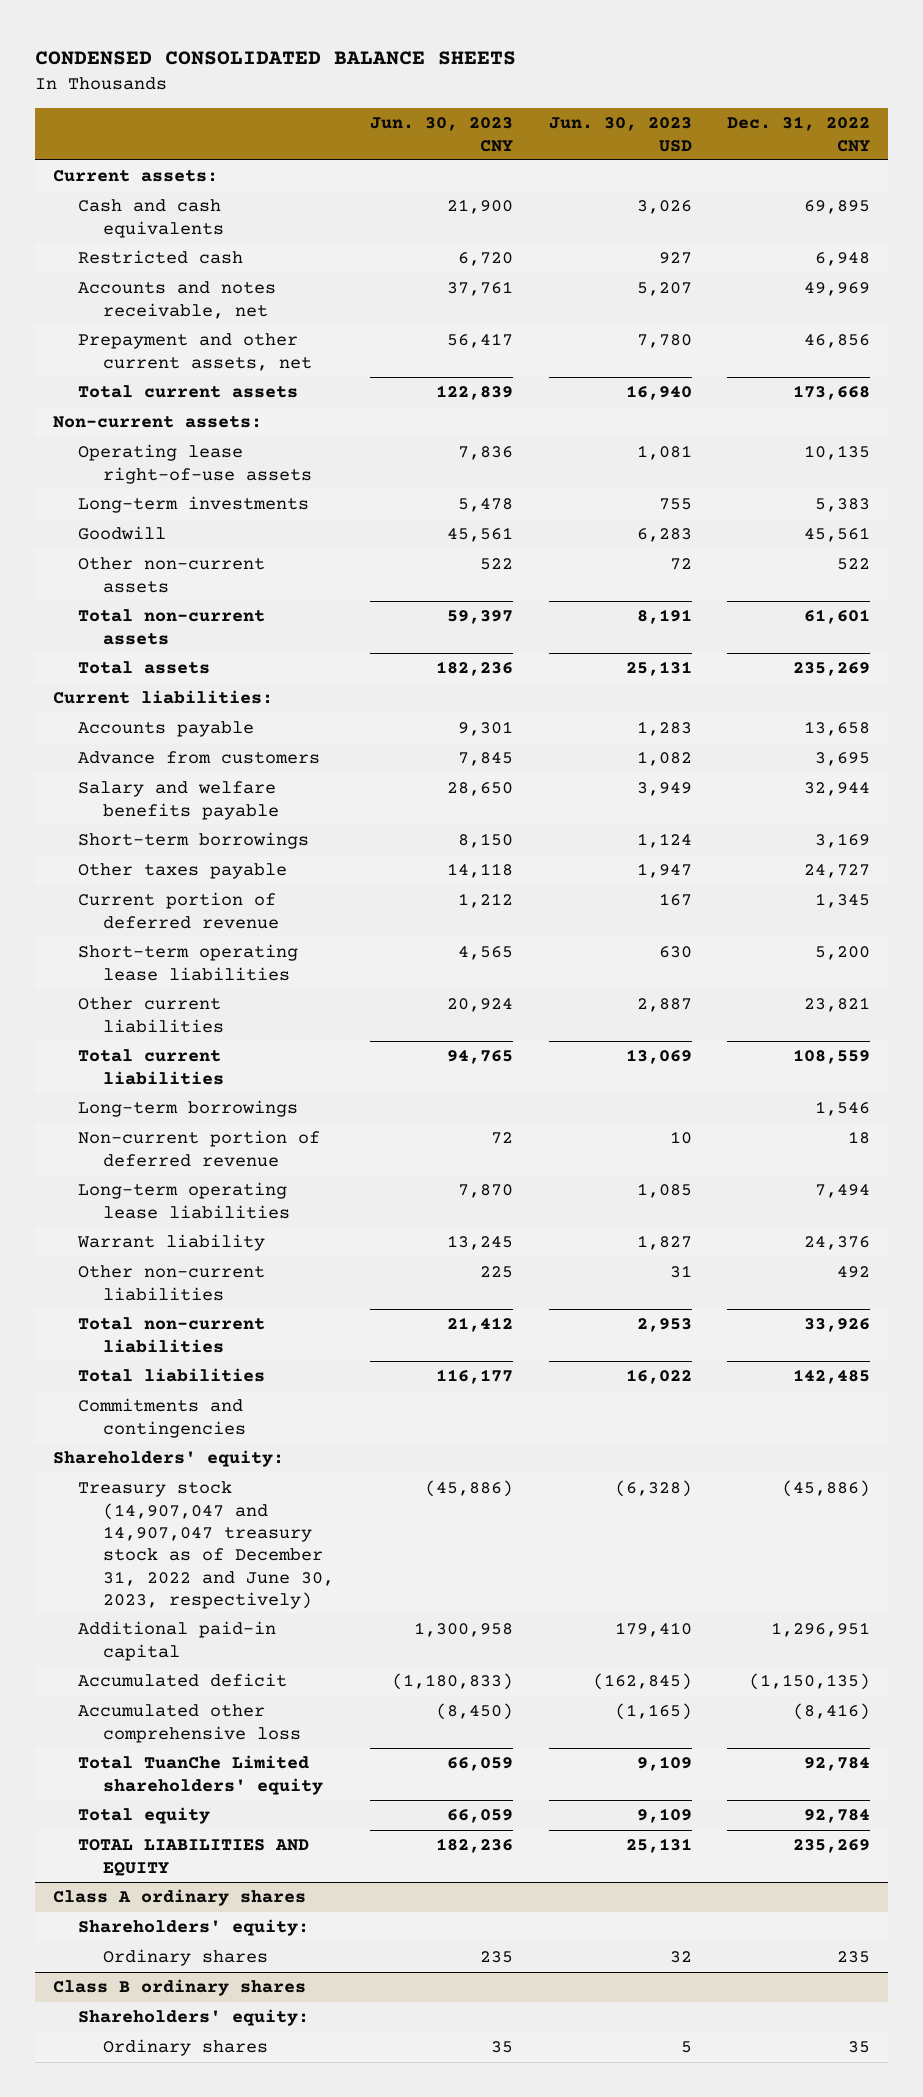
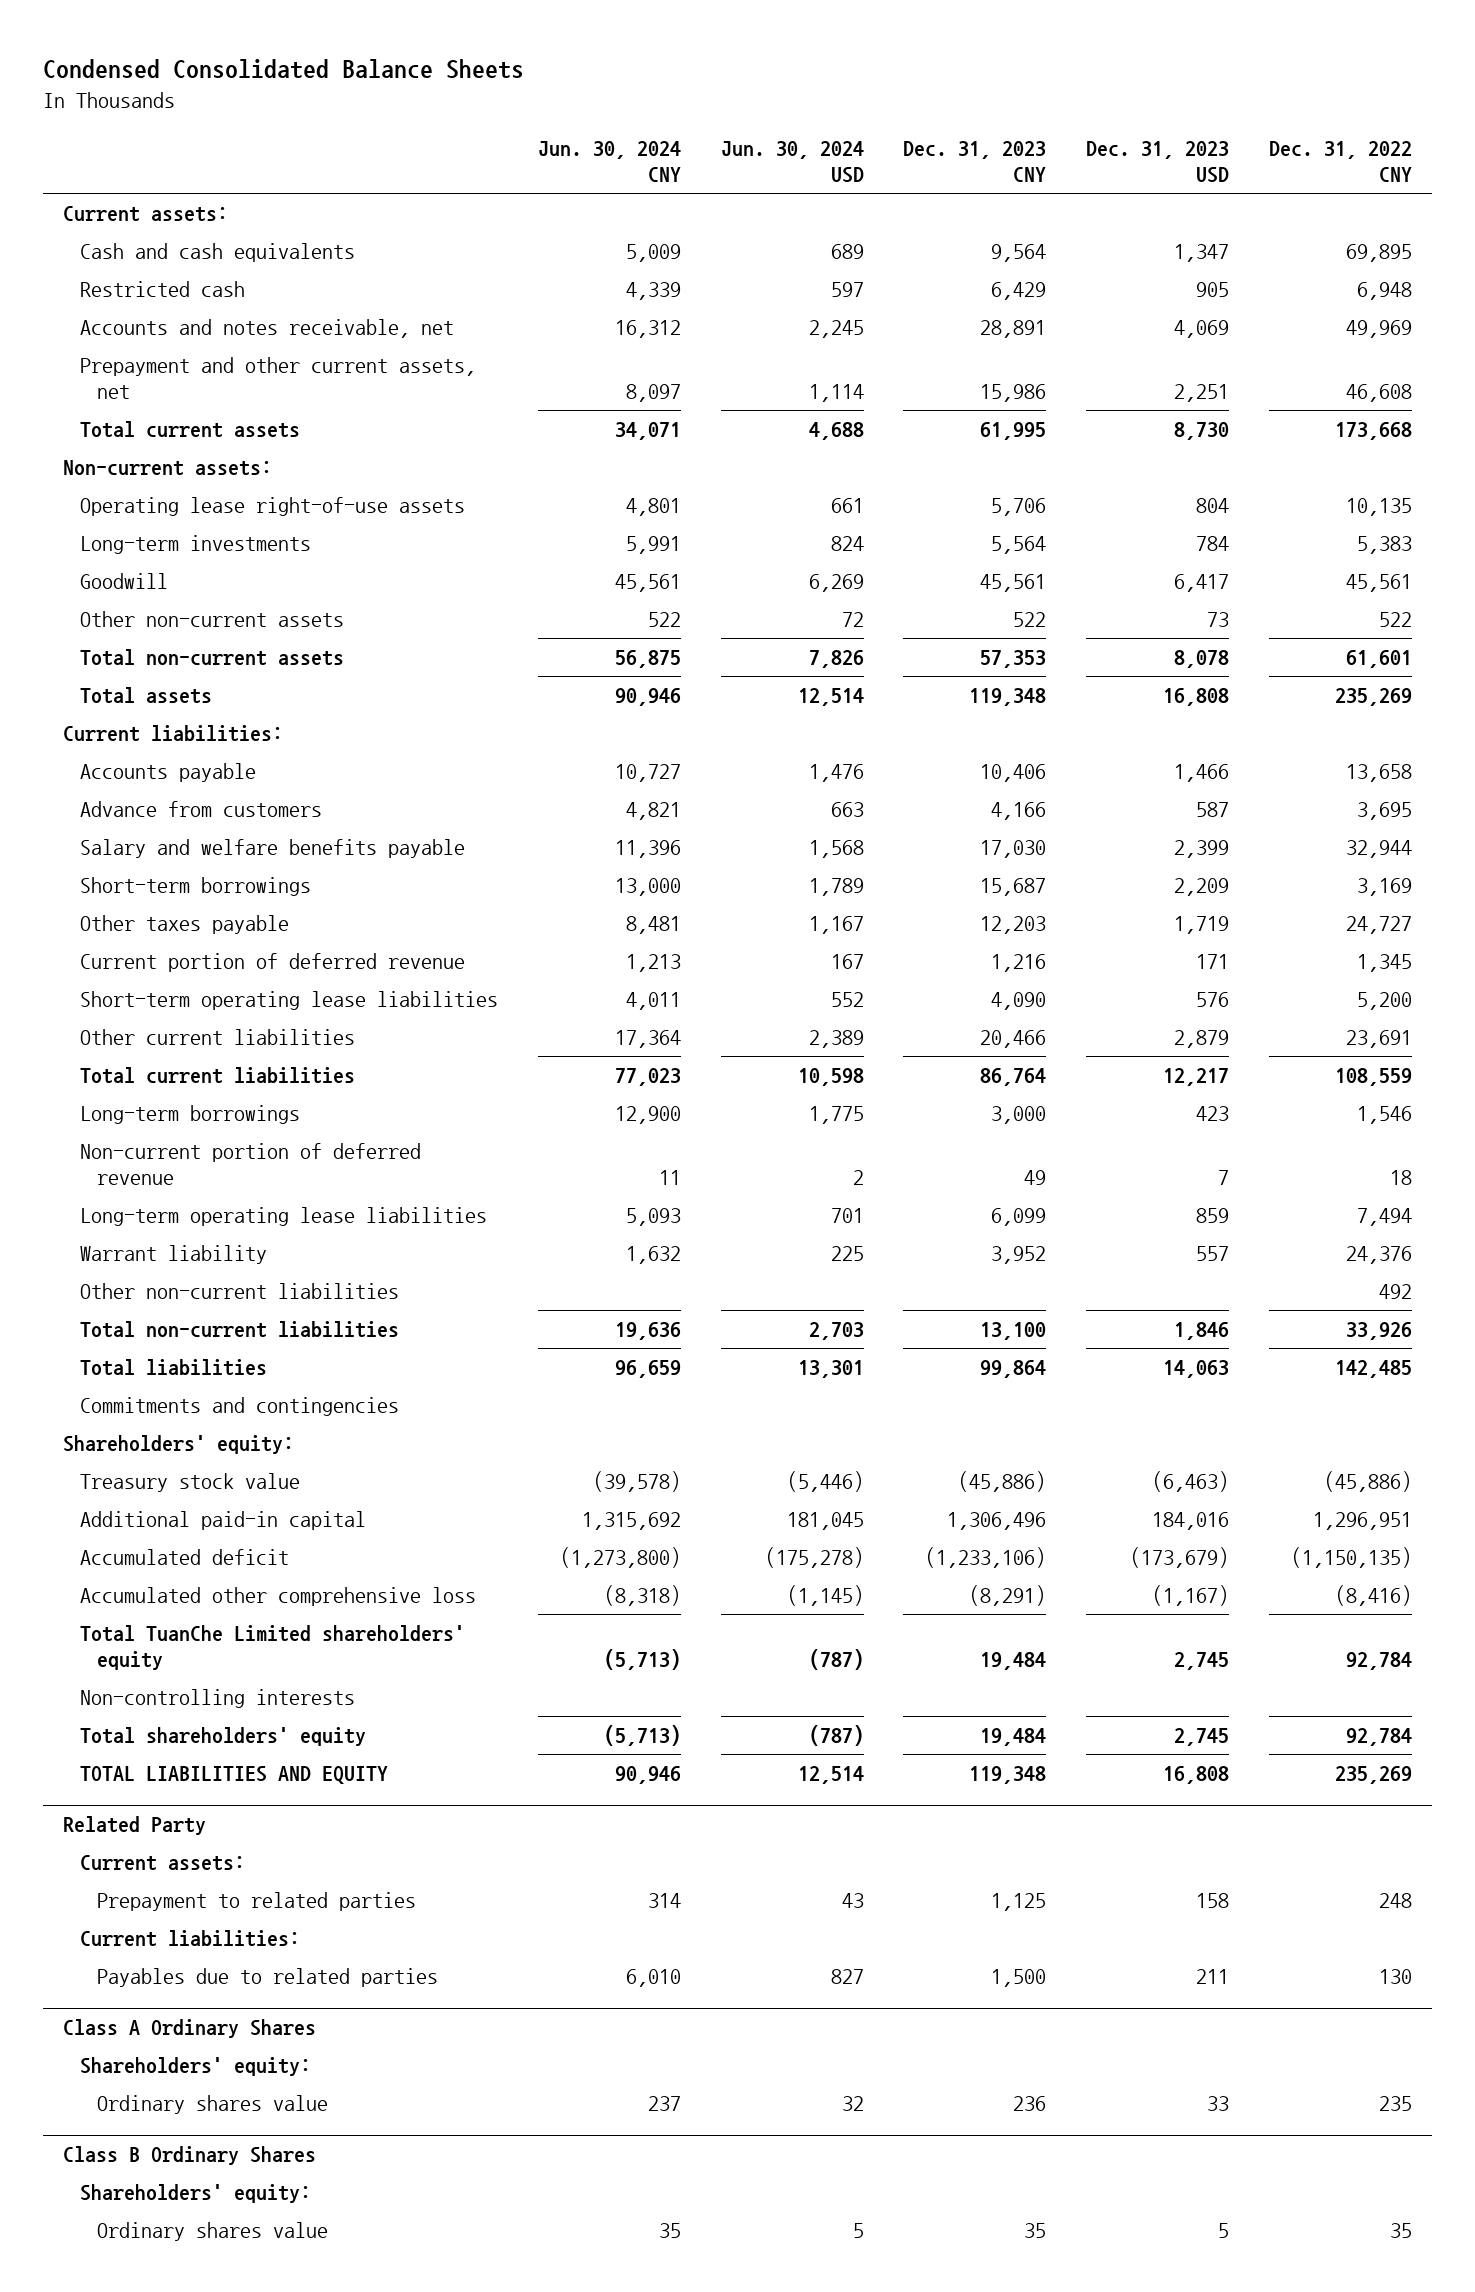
[35,51,517,66] CONDENSED CONSOLIDATED BALANCE SHEETS -> [42,59,524,80] Condensed Consolidated Balance Sheets
[369,117,513,152] Jun. 30, 2023 CNY -> none
[548,117,692,152] Jun. 30, 2023 USD -> none
none -> [537,140,681,183] Jun. 30, 2024 CNY
none -> [720,140,864,184] Jun. 30, 2024 USD
none -> [903,140,1047,183] Dec. 31, 2023 CNY
none -> [1086,140,1230,184] Dec. 31, 2023 USD
[804,334,871,349] 46,856 -> [1345,384,1412,403] 46,608
[804,997,871,1013] 23,821 -> [1345,1029,1412,1048] 23,691
[78,1481,335,1609] Treasury stock (14,907,047 and 14,907,047 treasury stock as of December 31, 2022 and June 30, 2023, respectively) -> [80,1472,301,1492] Treasury stock value
none -> [80,1688,356,1708] Non-controlling interests
[78,1807,211,1825] Total equity -> [80,1726,367,1746] Total shareholders' equity
none -> [62,1816,206,1836] Related Party
none -> [80,1854,246,1871] Current assets:
none -> [97,1891,417,1911] Prepayment to related parties
none -> [80,1929,301,1947] Current liabilities:
none -> [97,1967,439,1987] Payables due to related parties
[53,1889,307,1907] Class A ordinary shares -> [62,2019,316,2039] Class A Ordinary Shares
[103,1949,269,1967] Ordinary shares -> [97,2094,329,2114] Ordinary shares value
[53,1979,307,1997] Class B ordinary shares -> [62,2146,316,2166] Class B Ordinary Shares
[103,2039,269,2057] Ordinary shares -> [97,2221,329,2241] Ordinary shares value

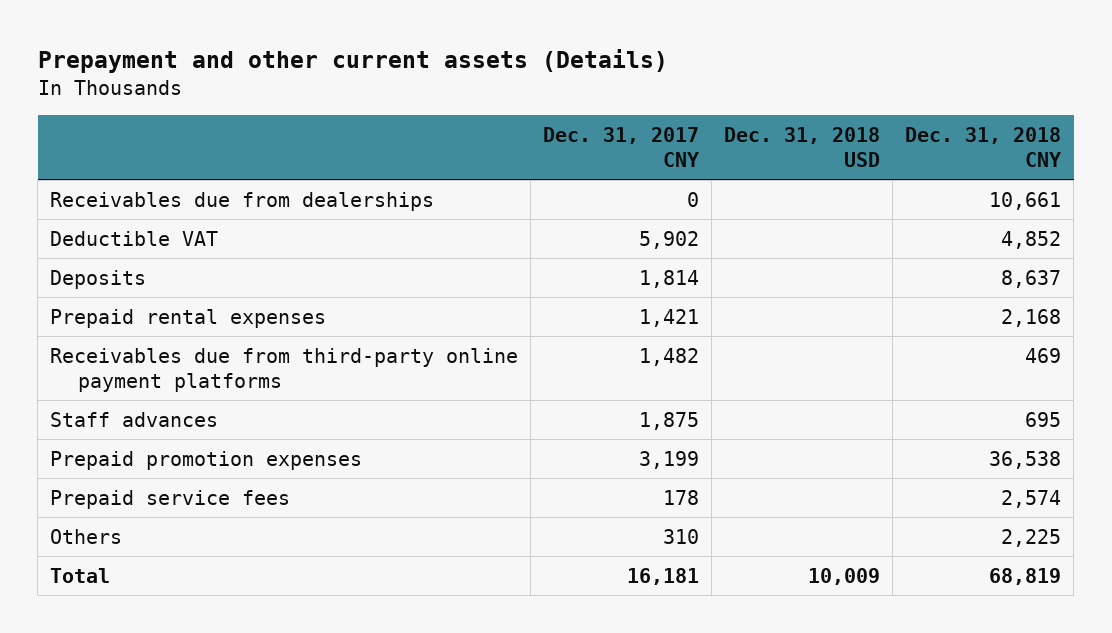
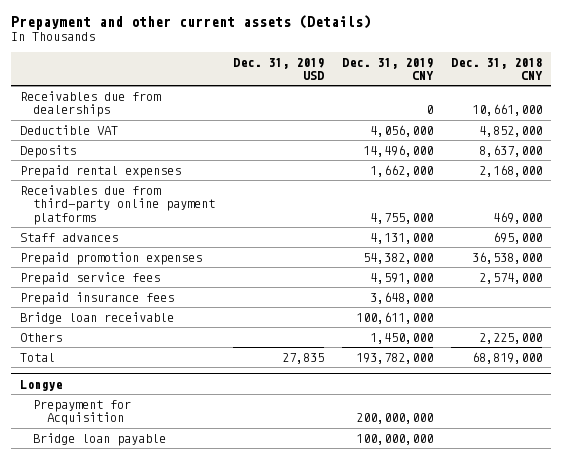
[543,126,700,167] Dec. 31, 2017 CNY -> none
[724,126,881,167] Dec. 31, 2018 USD -> none
none -> [233,57,325,80] Dec. 31, 2019 USD
none -> [342,57,435,80] Dec. 31, 2019 CNY
[989,191,1062,210] 10,661 -> [472,104,543,117] 10,661,000
[1001,230,1062,249] 4,852 -> [479,126,543,138] 4,852,000
[1001,269,1062,288] 8,637 -> [479,145,543,158] 8,637,000
[1001,308,1062,327] 2,168 -> [479,165,543,178] 2,168,000
[1025,347,1062,363] 469 -> [493,211,543,224] 469,000
[1025,411,1062,427] 695 -> [493,232,543,245] 695,000
[989,450,1062,469] 36,538 -> [472,252,543,265] 36,538,000
[1001,489,1062,508] 2,574 -> [479,273,543,285] 2,574,000
none -> [20,292,175,306] Prepaid insurance fees
none -> [20,312,175,325] Bridge loan receivable
[1001,528,1062,547] 2,225 -> [479,333,543,345] 2,225,000
[989,567,1062,585] 68,819 -> [472,352,543,365] 68,819,000
none -> [20,379,63,391] Longye
none -> [33,400,132,426] Prepayment for Acquisition
none -> [33,433,167,447] Bridge loan payable

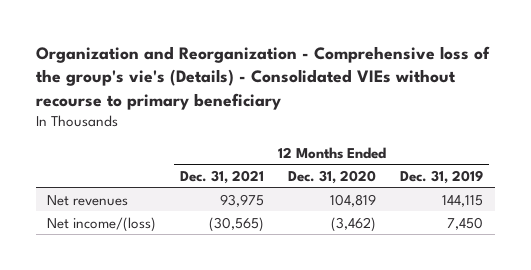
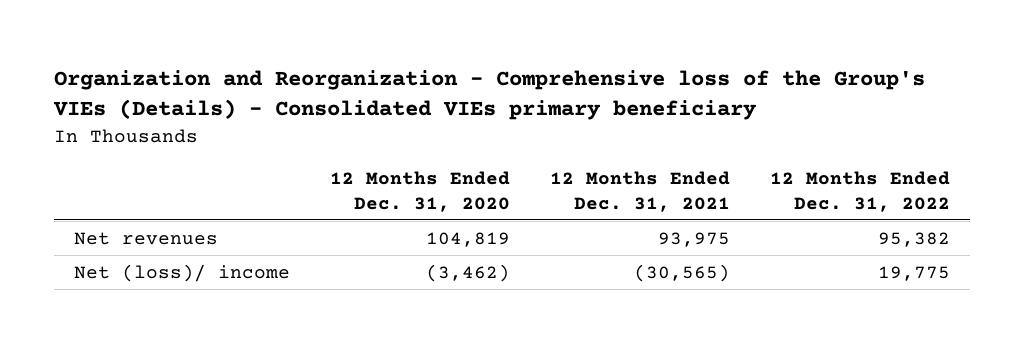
[35,45,490,110] Organization and Reorganization - Comprehensive loss of the group's vie's (Details) - Consolidated VIEs without recourse to primary beneficiary -> [53,69,926,121] Organization and Reorganization - Comprehensive loss of the Group's VIEs (Details) - Consolidated VIEs primary beneficiary
[400,169,484,184] Dec. 31, 2019 -> none
none -> [770,171,951,212] 12 Months Ended Dec. 31, 2022
[47,216,157,232] Net income/(loss) -> [74,263,291,282] Net (loss)/ income

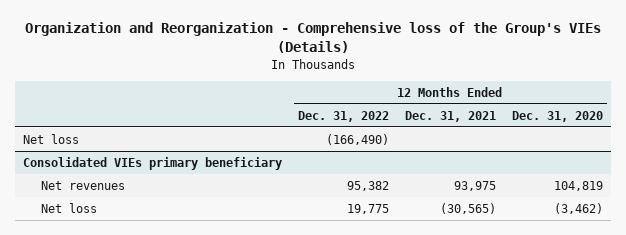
[53,69,926,121] Organization and Reorganization - Comprehensive loss of the Group's VIEs (Details) - Consolidated VIEs primary beneficiary -> [24,22,601,54] Organization and Reorganization - Comprehensive loss of the Group's VIEs (Details)
none -> [22,133,79,144] Net loss
none -> [22,156,282,170] Consolidated VIEs primary beneficiary
[74,263,291,282] Net (loss)/ income -> [40,202,97,213] Net loss

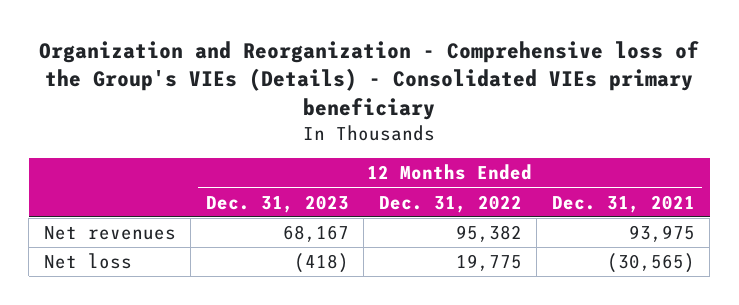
[24,22,601,54] Organization and Reorganization - Comprehensive loss of the Group's VIEs (Details) -> [39,40,700,120] Organization and Reorganization - Comprehensive loss of the Group's VIEs (Details) - Consolidated VIEs primary beneficiary
[511,110,603,122] Dec. 31, 2020 -> none
none -> [205,194,349,213] Dec. 31, 2023
[22,133,79,144] Net loss -> none
[22,156,282,170] Consolidated VIEs primary beneficiary -> none

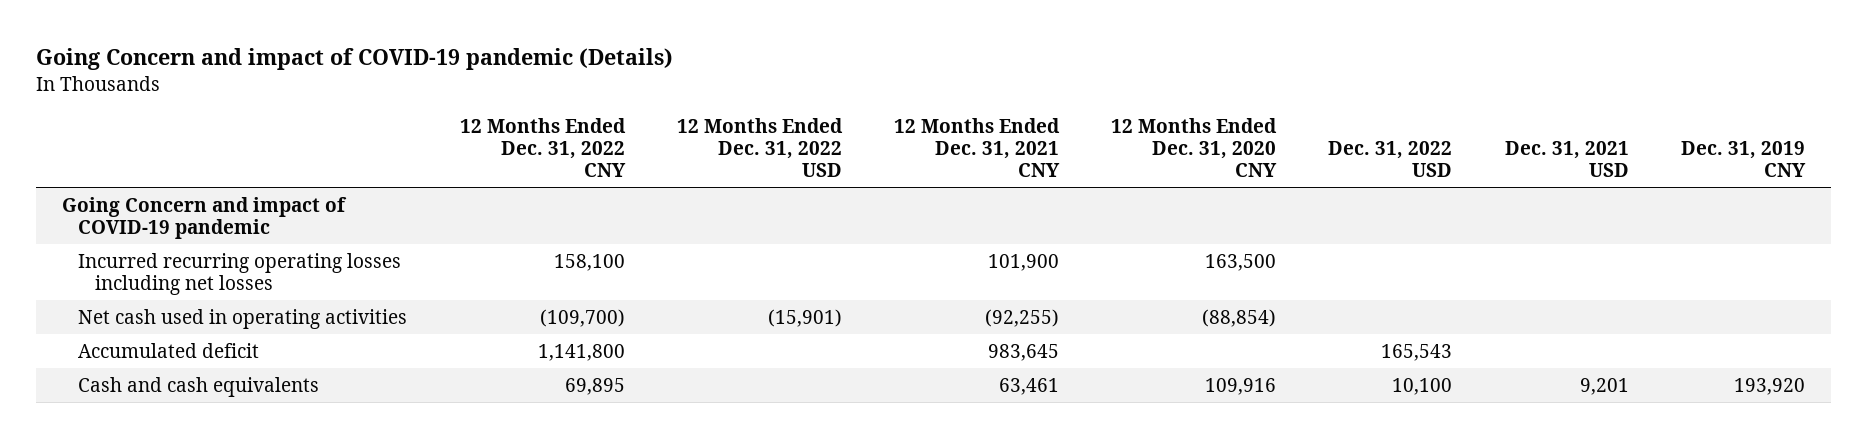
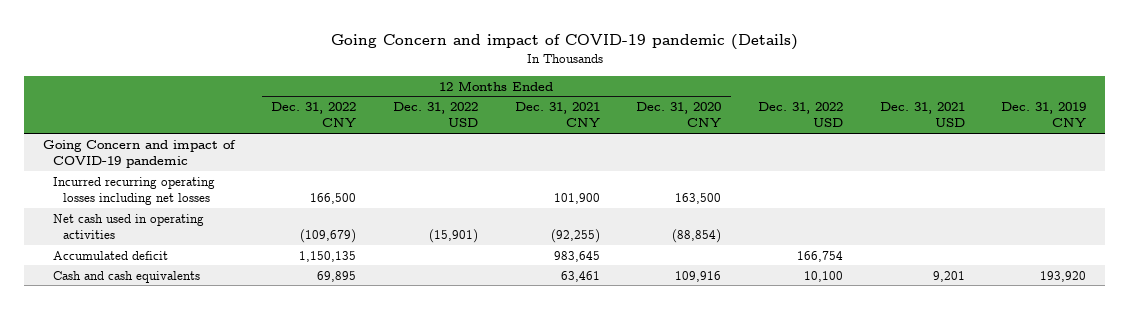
[553,253,625,271] 158,100 -> [310,193,357,205] 166,500
[539,308,625,327] (109,700) -> [300,229,357,244] (109,679)
[537,343,625,361] 1,141,800 -> [299,250,357,262] 1,150,135
[1381,343,1453,361] 165,543 -> [797,250,844,262] 166,754

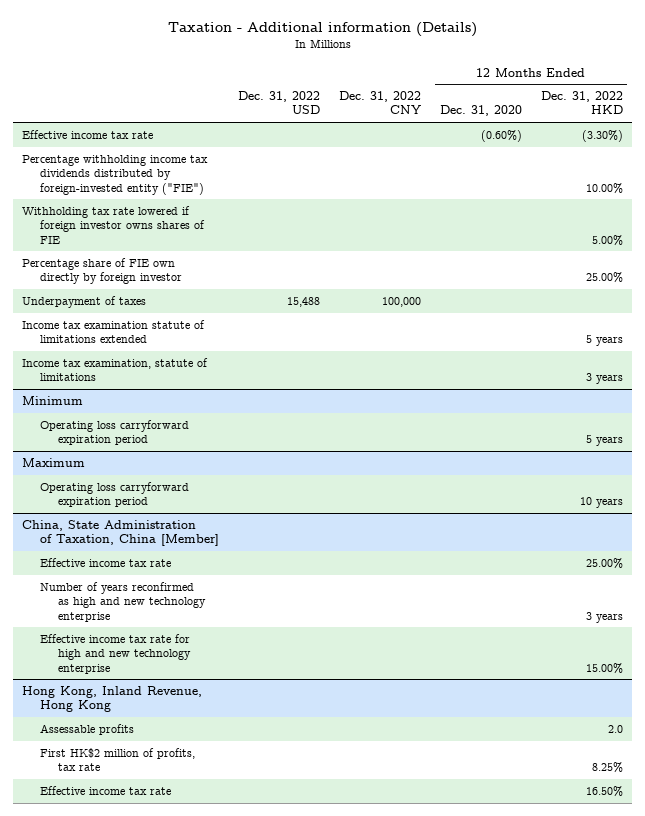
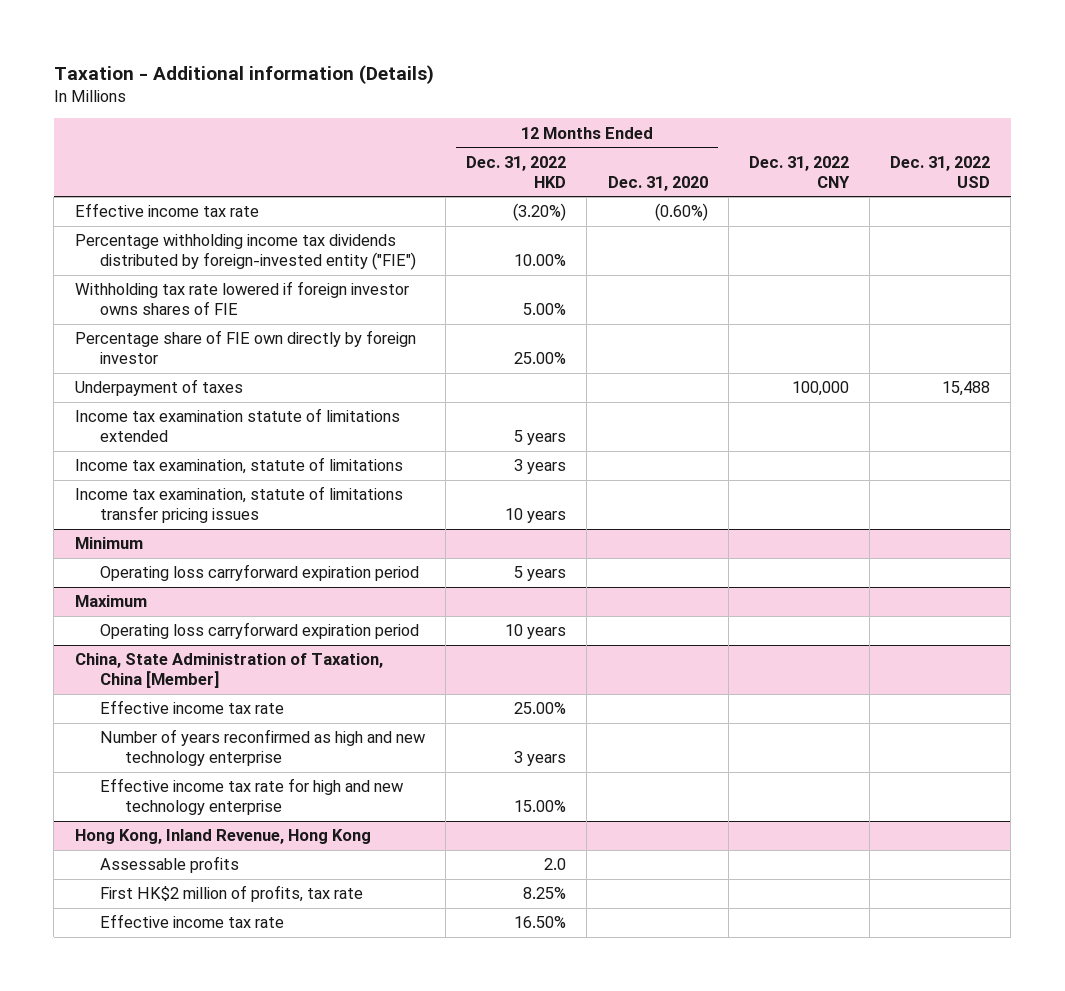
[581,129,623,142] (3.30%) -> [513,203,567,222] (3.20%)
none -> [74,486,403,524] Income tax examination, statute of limitations transfer pricing issues

